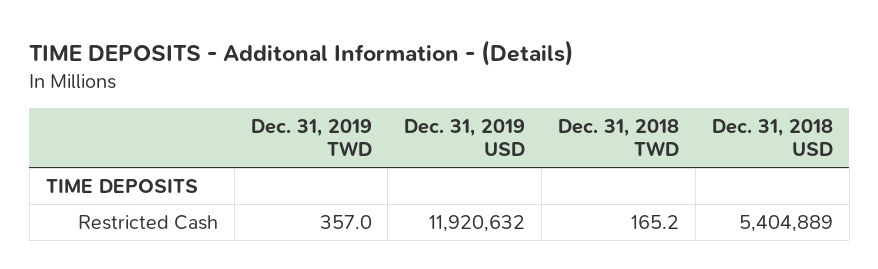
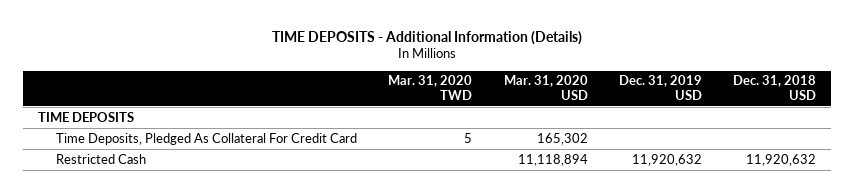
[29,39,575,66] TIME DEPOSITS - Additonal Information - (Details) -> [272,30,583,45] TIME DEPOSITS - Additional Information (Details)
[250,118,372,157] Dec. 31, 2019 TWD -> none
[558,118,680,157] Dec. 31, 2018 TWD -> none
none -> [388,75,473,100] Mar. 31, 2020 TWD
none -> [503,75,588,100] Mar. 31, 2020 USD
none -> [56,132,358,145] Time Deposits, Pledged As Collateral For Credit Card
[738,214,833,232] 5,404,889 -> [745,153,816,166] 11,920,632

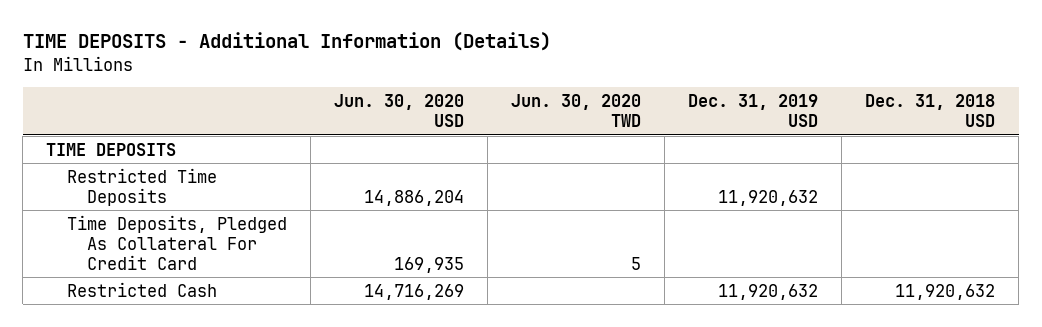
[388,75,473,100] Mar. 31, 2020 TWD -> none
[503,75,588,100] Mar. 31, 2020 USD -> none
none -> [333,93,464,128] Jun. 30, 2020 USD
none -> [511,93,642,128] Jun. 30, 2020 TWD
none -> [66,167,217,206] Restricted Time Deposits

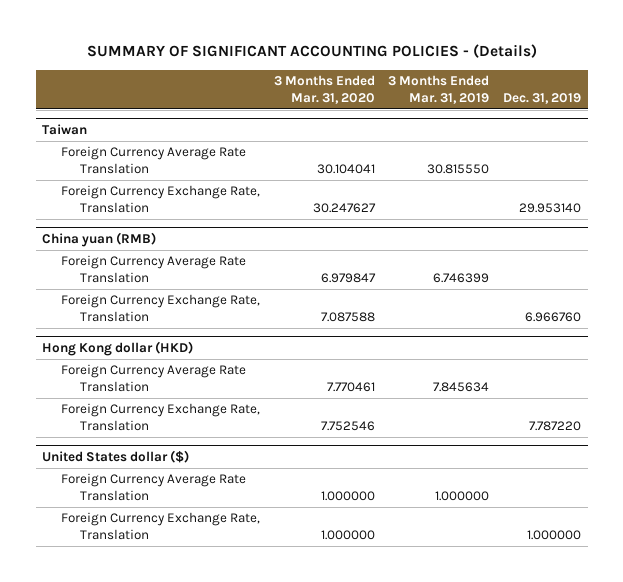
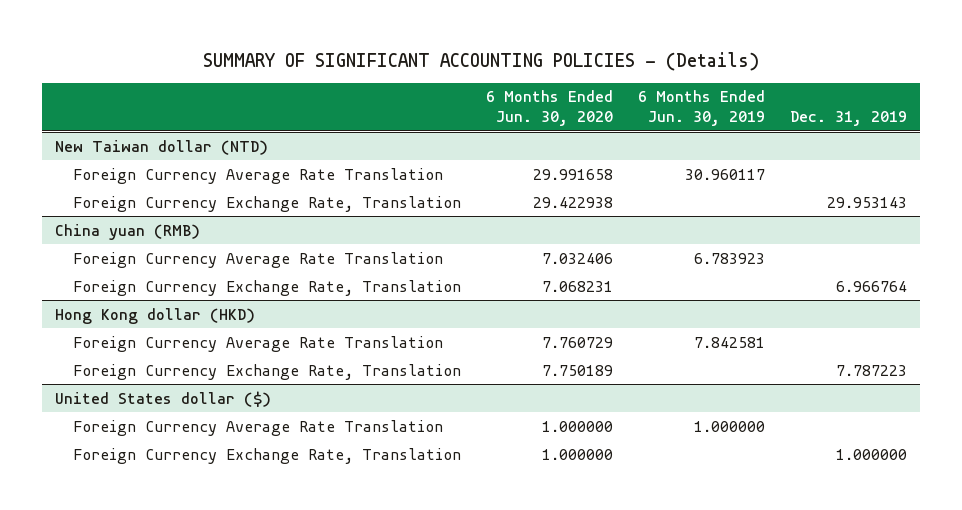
[273,75,375,104] 3 Months Ended Mar. 31, 2020 -> none
[388,75,490,104] 3 Months Ended Mar. 31, 2019 -> none
none -> [486,90,614,127] 6 Months Ended Jun. 30, 2020
none -> [638,90,766,127] 6 Months Ended Jun. 30, 2019
[42,123,88,135] Taiwan -> [54,139,268,155] New Taiwan dollar (NTD)
[519,202,582,213] 29.953140 -> [827,196,908,208] 29.953143
[525,311,582,322] 6.966760 -> [836,280,908,292] 6.966764
[529,420,582,431] 7.787220 -> [836,364,908,376] 7.787223

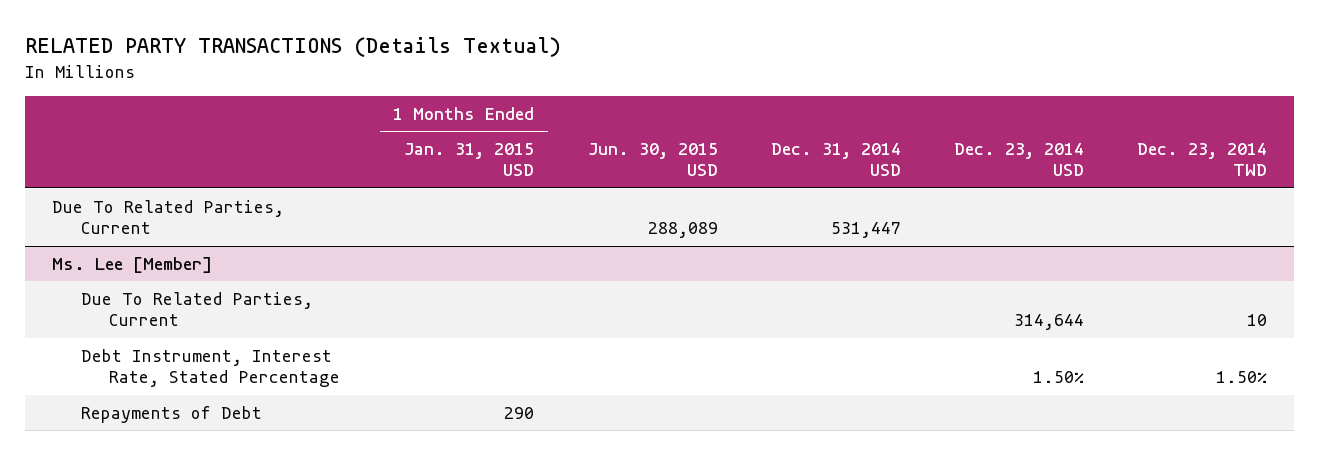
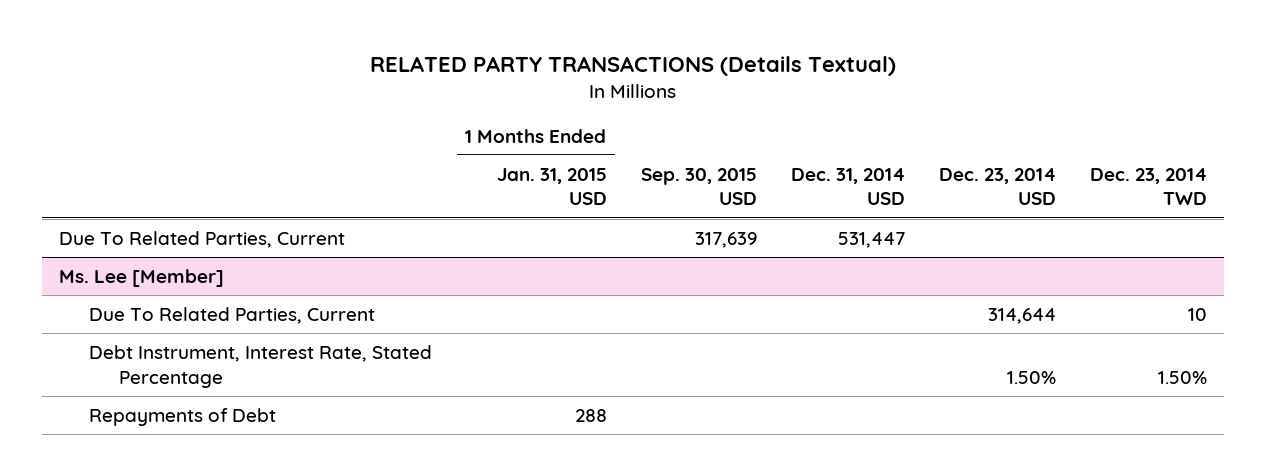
[587,143,718,177] Jun. 30, 2015 USD -> none
none -> [640,167,757,206] Sep. 30, 2015 USD
[504,406,535,419] 290 -> [574,408,607,422] 288

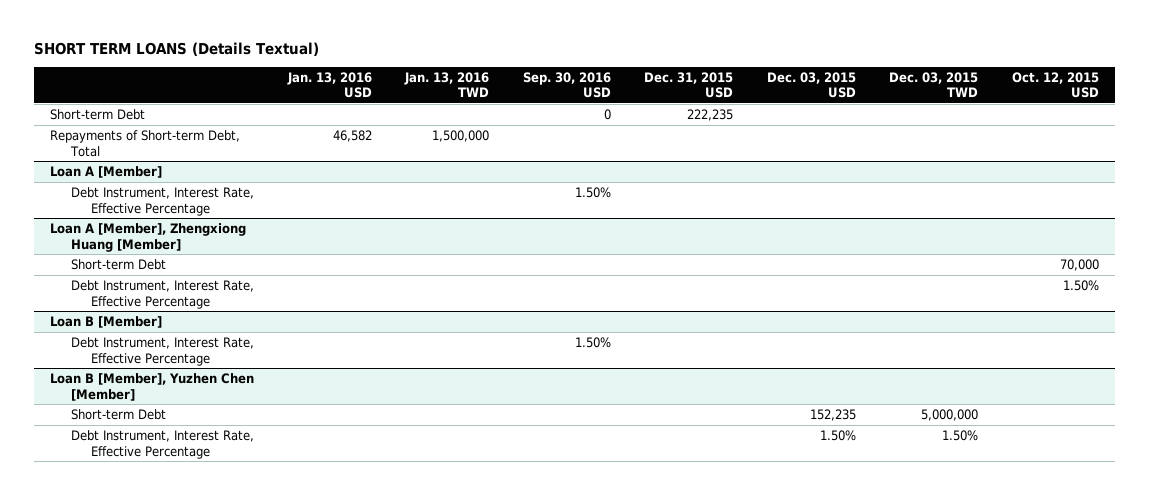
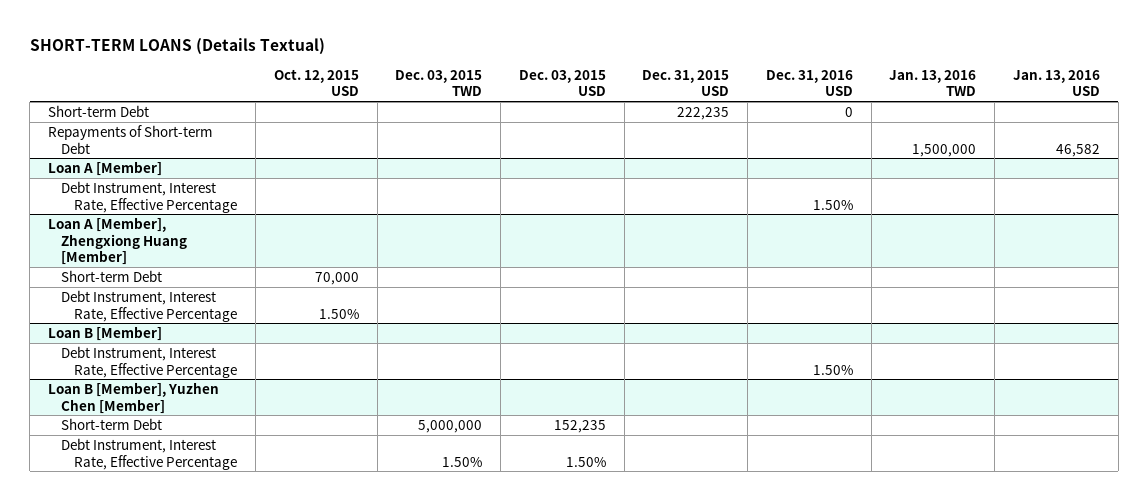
[33,41,319,56] SHORT TERM LOANS (Details Textual) -> [29,37,325,55] SHORT-TERM LOANS (Details Textual)
[522,71,611,99] Sep. 30, 2016 USD -> none
none -> [765,69,853,97] Dec. 31, 2016 USD
[50,130,241,157] Repayments of Short-term Debt, Total -> [47,124,213,154] Repayments of Short-term Debt

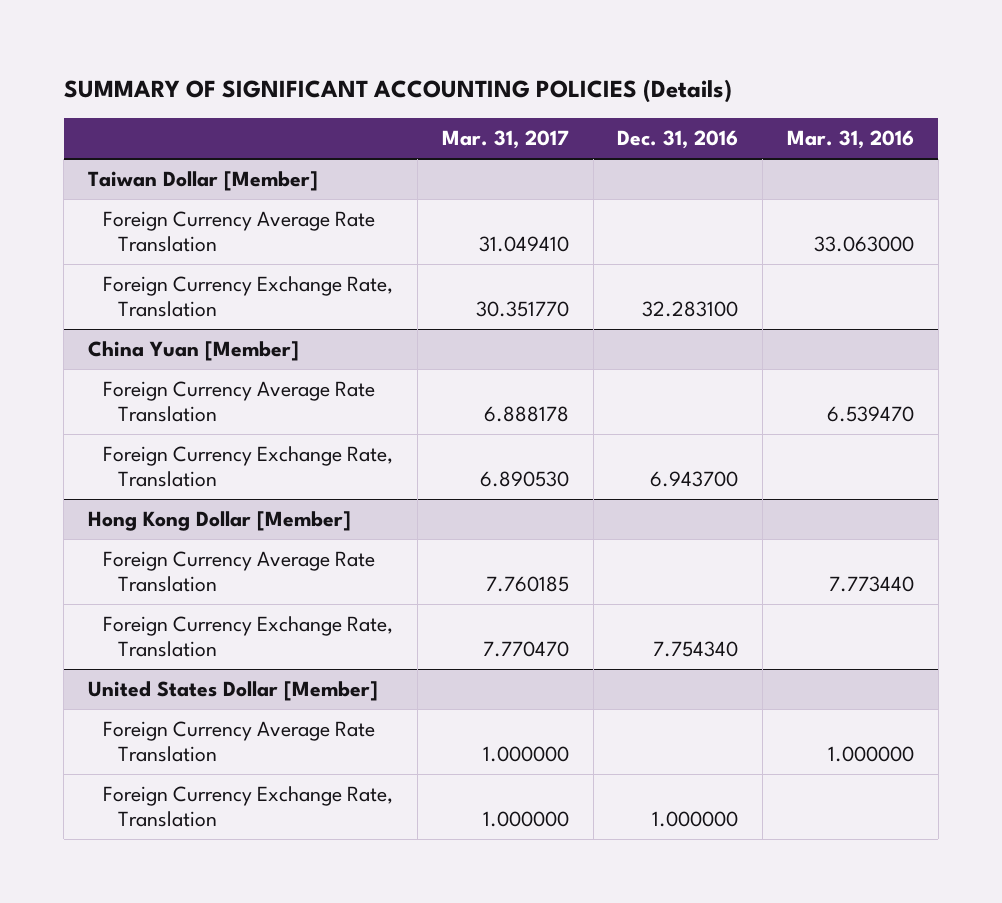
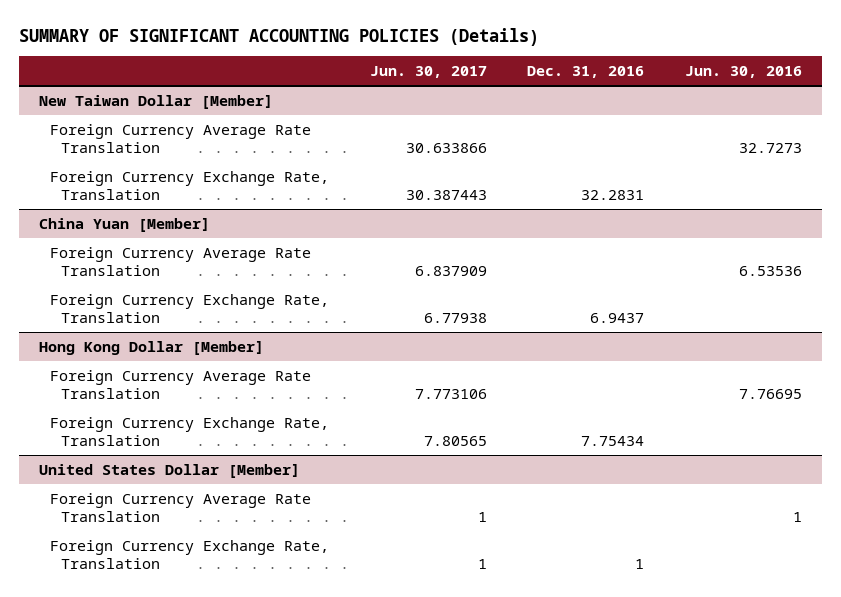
[441,130,569,150] Mar. 31, 2017 -> none
[786,130,914,150] Mar. 31, 2016 -> none
none -> [369,66,487,79] Jun. 30, 2017
none -> [684,66,802,79] Jun. 30, 2016
[87,170,318,191] Taiwan Dollar [Member] -> none
[103,210,376,253] Foreign Currency Average Rate Translation -> none
[103,275,394,318] Foreign Currency Exchange Rate, Translation -> none
none -> [38,94,273,109] New Taiwan Dollar [Member]
none -> [49,123,311,153] Foreign Currency Average Rate Translation
none -> [49,170,329,200] Foreign Currency Exchange Rate, Translation
[650,471,739,488] 6.943700 -> [590,312,645,323] 6.9437
[653,641,739,658] 7.754340 -> [581,435,645,446] 7.75434
[652,811,739,828] 1.000000 -> [635,558,645,569] 1

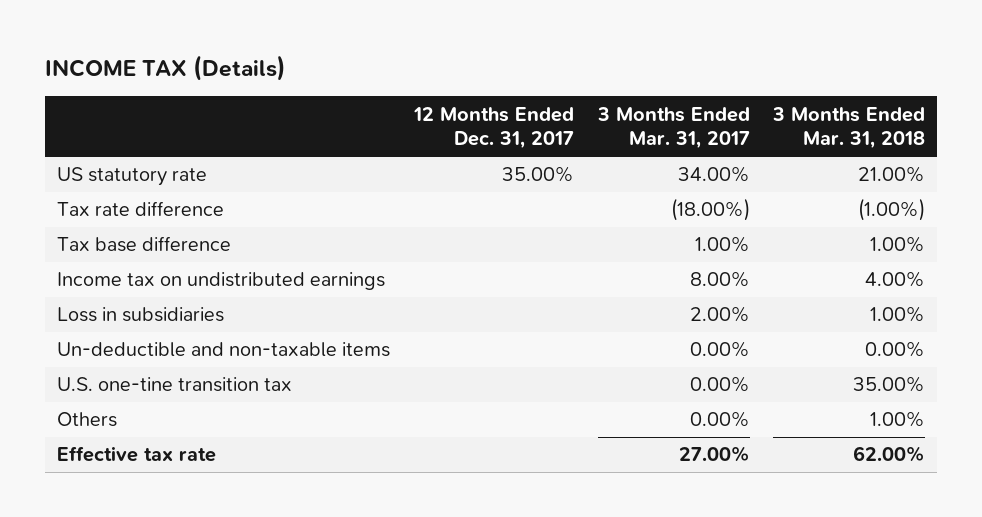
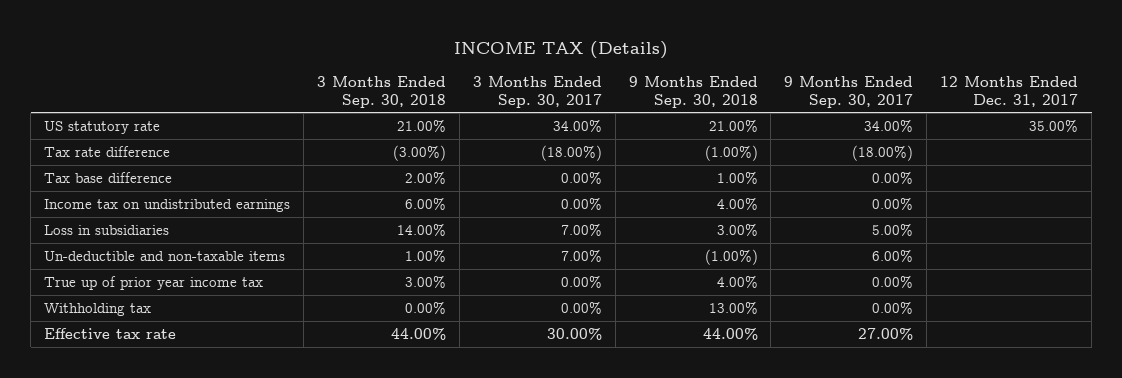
[596,106,750,150] 3 Months Ended Mar. 31, 2017 -> none
[772,106,926,150] 3 Months Ended Mar. 31, 2018 -> none
none -> [316,76,446,108] 3 Months Ended Sep. 30, 2018
none -> [472,76,602,108] 3 Months Ended Sep. 30, 2017
none -> [628,76,758,108] 9 Months Ended Sep. 30, 2018
none -> [784,76,914,108] 9 Months Ended Sep. 30, 2017
[57,412,118,428] Others -> none
[57,377,293,393] U.S. one-tine transition tax -> [44,276,264,291] True up of prior year income tax
none -> [44,303,152,317] Withholding tax

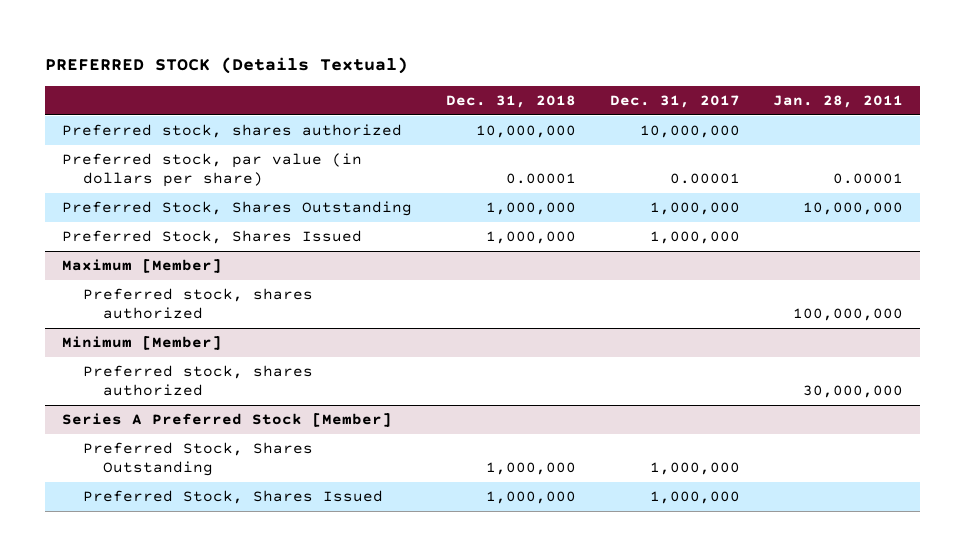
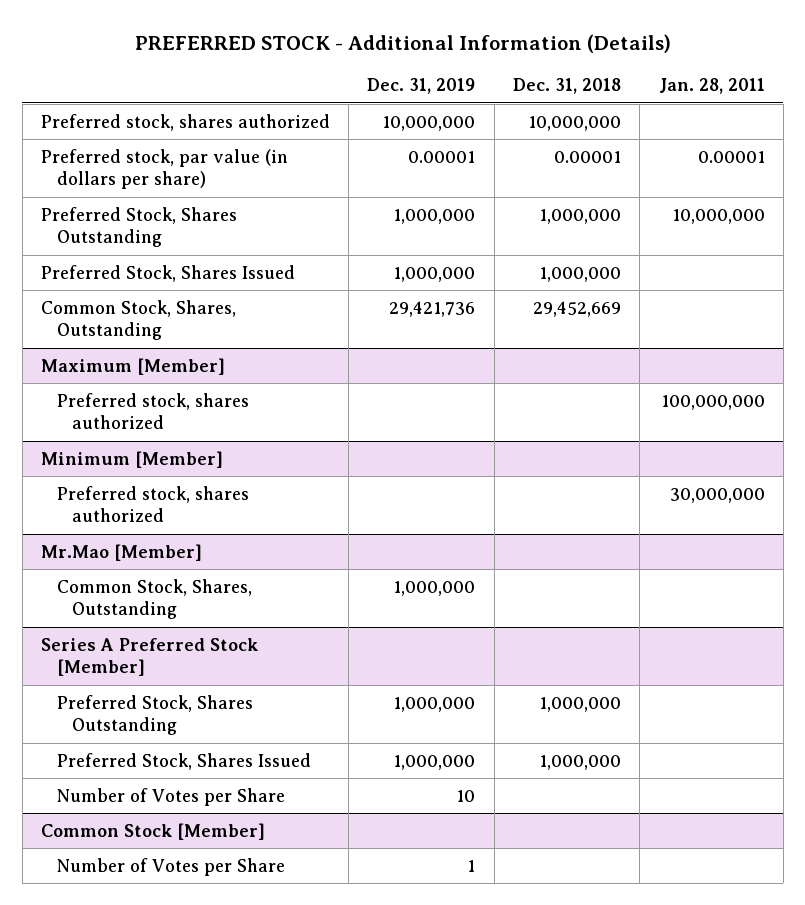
[44,56,408,74] PREFERRED STOCK (Details Textual) -> [134,33,671,53] PREFERRED STOCK - Additional Information (Details)
[609,94,740,108] Dec. 31, 2017 -> none
none -> [367,78,476,95] Dec. 31, 2019
none -> [40,299,236,341] Common Stock, Shares, Outstanding
none -> [40,543,202,561] Mr.Mao [Member]
none -> [56,578,252,620] Common Stock, Shares, Outstanding
none -> [56,787,285,806] Number of Votes per Share
none -> [40,822,265,840] Common Stock [Member]
none -> [56,857,285,876] Number of Votes per Share

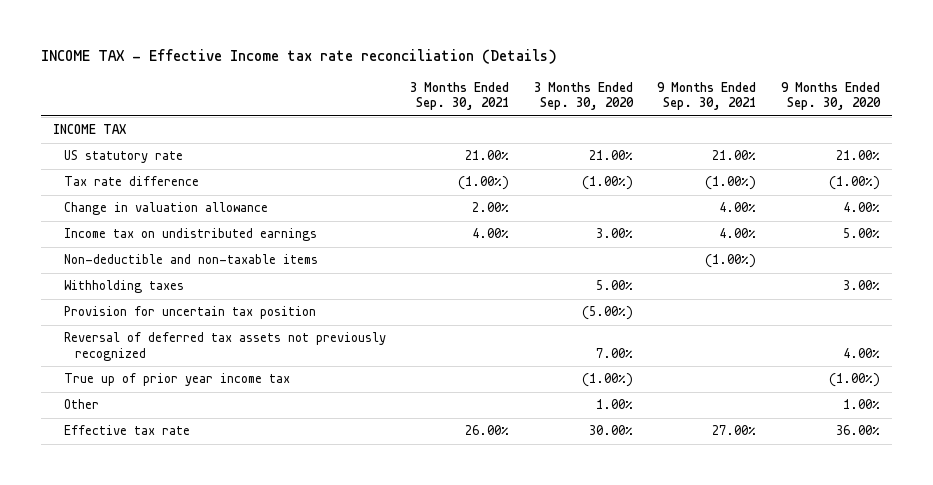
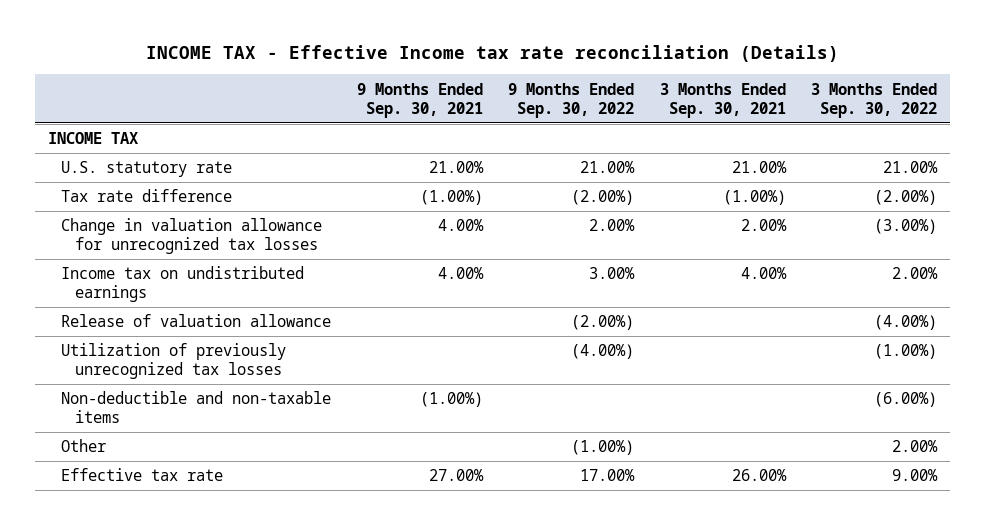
[533,81,634,111] 3 Months Ended Sep. 30, 2020 -> none
[780,81,881,111] 9 Months Ended Sep. 30, 2020 -> none
none -> [508,82,635,118] 9 Months Ended Sep. 30, 2022
none -> [811,82,938,118] 3 Months Ended Sep. 30, 2022
[63,150,183,164] US statutory rate -> [61,161,233,178] U.S. statutory rate
[63,202,268,216] Change in valuation allowance -> [61,218,323,255] Change in valuation allowance for unrecognized tax losses
none -> [61,314,332,328] Release of valuation allowance
none -> [61,343,287,380] Utilization of previously unrecognized tax losses
[63,280,184,294] Withholding taxes -> none
[63,306,316,320] Provision for uncertain tax position -> none
[63,332,386,362] Reversal of deferred tax assets not previously recognized -> none
[63,373,290,387] True up of prior year income tax -> none

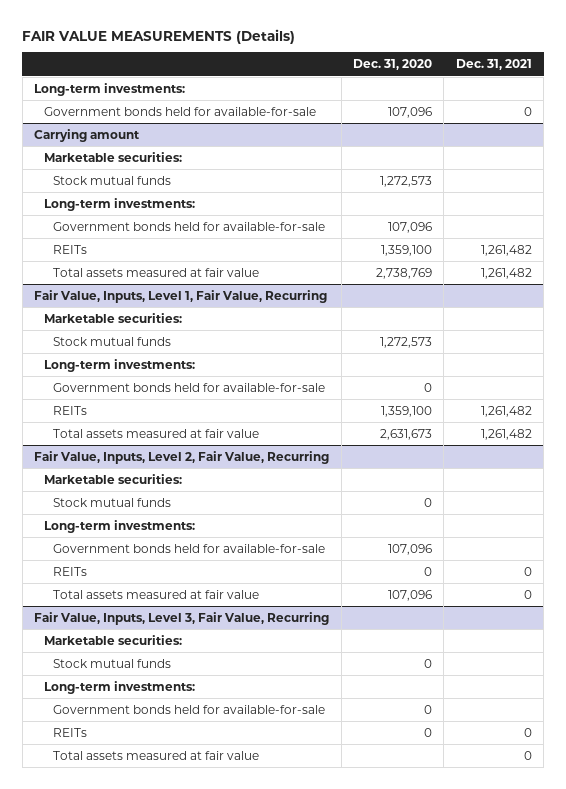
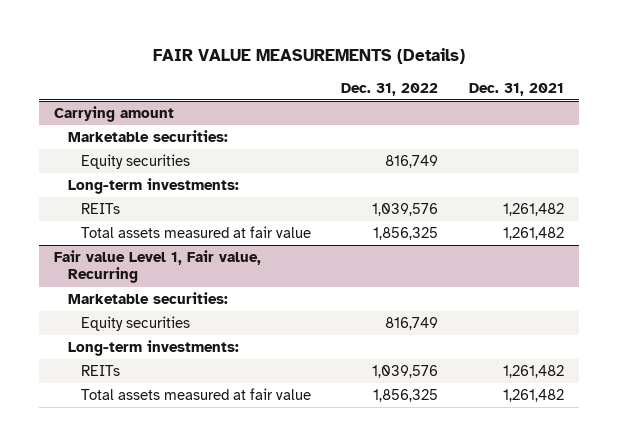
[352,59,432,71] Dec. 31, 2020 -> none
none -> [341,82,439,96] Dec. 31, 2022
[34,82,186,96] Long-term investments: -> none
[43,106,316,116] Government bonds held for available-for-sale -> none
[52,175,171,185] Stock mutual funds -> none
none -> [80,154,190,170] Equity securities
[52,221,325,231] Government bonds held for available-for-sale -> none
[34,289,328,303] Fair Value, Inputs, Level 1, Fair Value, Recurring -> [54,250,262,284] Fair value Level 1, Fair value, Recurring
[52,336,171,346] Stock mutual funds -> none
none -> [80,316,190,332] Equity securities
[52,382,325,392] Government bonds held for available-for-sale -> none
[34,450,330,464] Fair Value, Inputs, Level 2, Fair Value, Recurring -> none
[43,473,182,484] Marketable securities: -> none
[52,497,171,507] Stock mutual funds -> none
[43,519,195,533] Long-term investments: -> none
[52,543,325,553] Government bonds held for available-for-sale -> none
[52,566,87,576] REITs -> none
[52,589,259,599] Total assets measured at fair value -> none
[34,611,330,625] Fair Value, Inputs, Level 3, Fair Value, Recurring -> none
[43,634,182,645] Marketable securities: -> none
[52,658,171,668] Stock mutual funds -> none
[43,680,195,694] Long-term investments: -> none
[52,704,325,714] Government bonds held for available-for-sale -> none
[52,727,87,737] REITs -> none
[52,750,259,760] Total assets measured at fair value -> none

